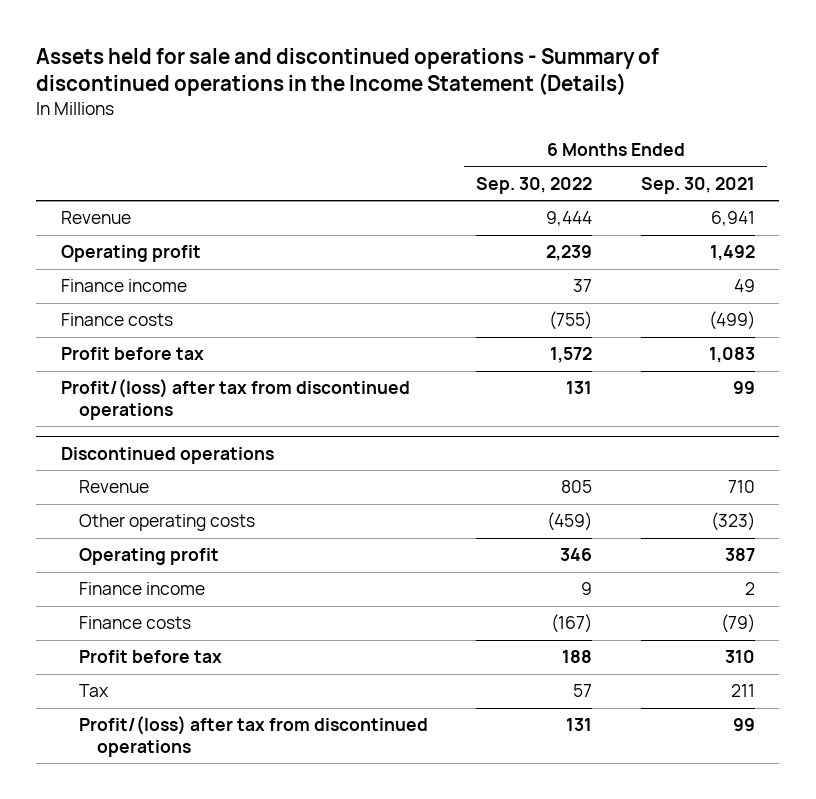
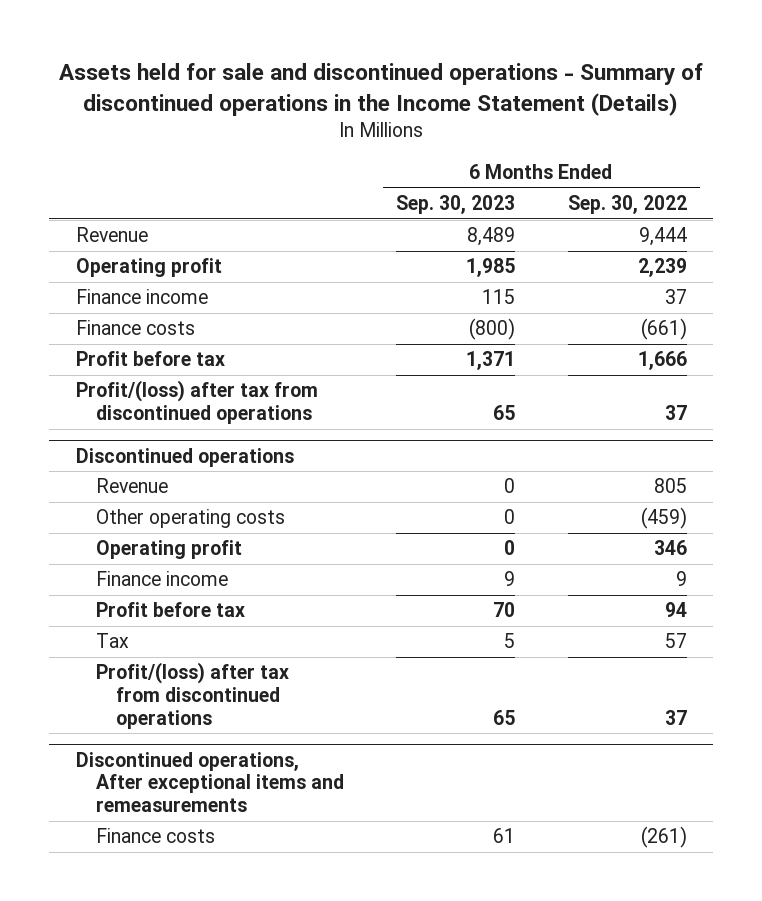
[640,176,755,194] Sep. 30, 2021 -> none
none -> [396,195,516,215] Sep. 30, 2023
[549,311,593,331] (755) -> [640,318,687,341] (661)
[550,347,593,364] 1,572 -> [637,351,687,371] 1,666
[566,381,593,395] 131 -> [664,405,687,421] 37
[78,616,191,630] Finance costs -> none
[562,650,593,664] 188 -> [664,602,687,618] 94
[566,718,593,732] 131 -> [664,709,687,725] 37
none -> [75,751,344,813] Discontinued operations, After exceptional items and remeasurements
none -> [95,828,215,844] Finance costs

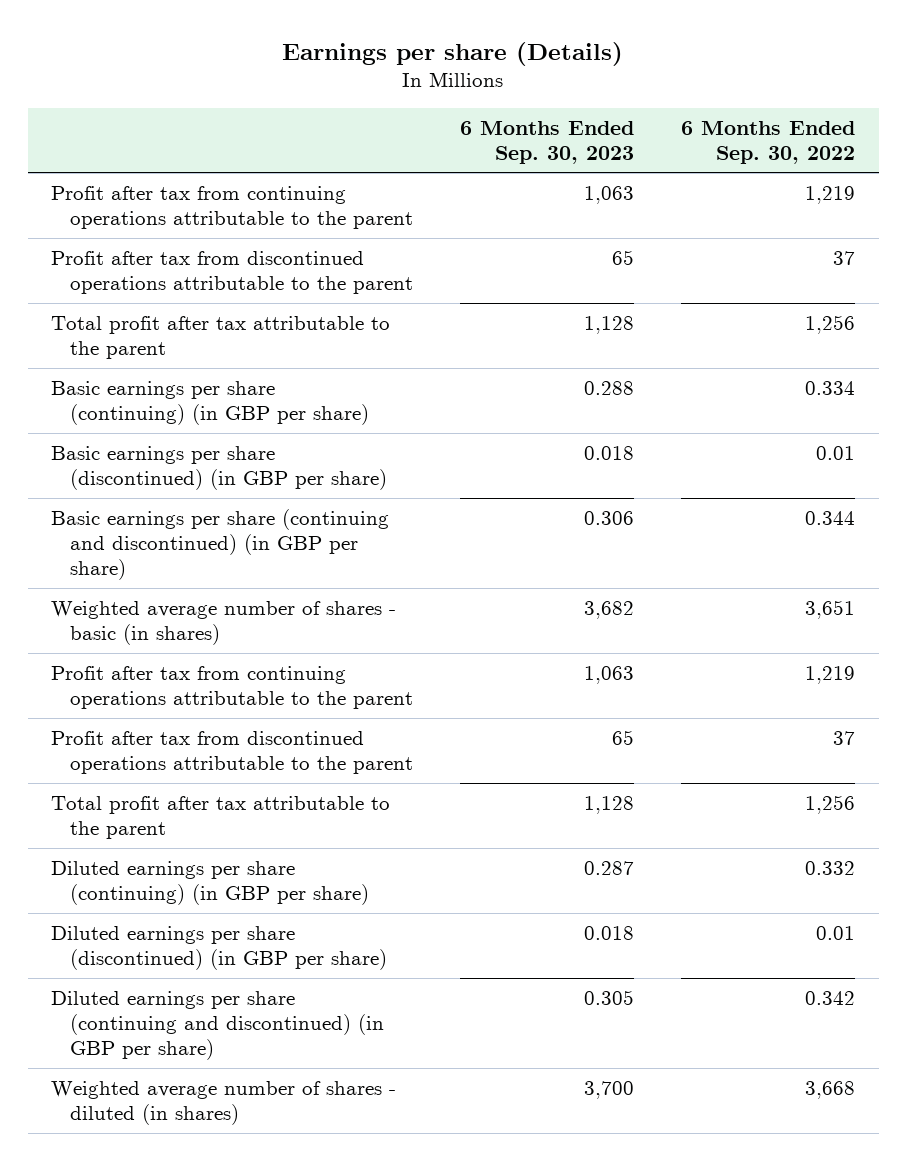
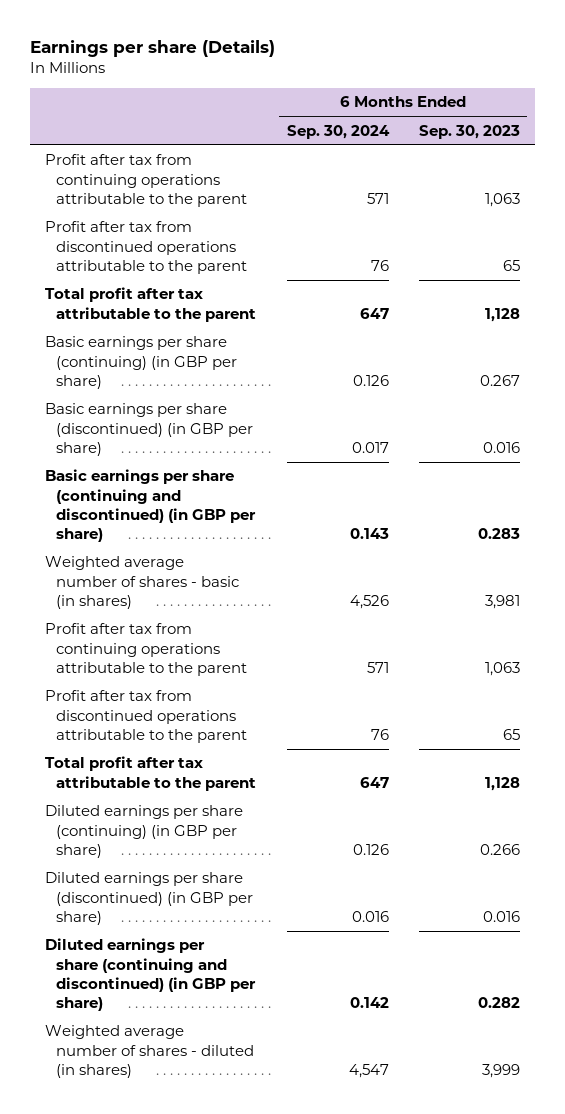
[681,120,856,164] 6 Months Ended Sep. 30, 2022 -> none
none -> [286,124,390,139] Sep. 30, 2024
[584,380,635,395] 0.288 -> [479,374,520,386] 0.267
[584,445,635,460] 0.018 -> [482,441,520,453] 0.016
[584,510,635,525] 0.306 -> [477,528,520,540] 0.283
[584,600,635,619] 3,682 -> [484,594,520,609] 3,981
[584,860,635,875] 0.287 -> [479,843,520,855] 0.266
[584,925,635,940] 0.018 -> [482,910,520,922] 0.016
[584,989,635,1005] 0.305 -> [477,997,520,1009] 0.282
[584,1080,635,1099] 3,700 -> [481,1063,520,1078] 3,999

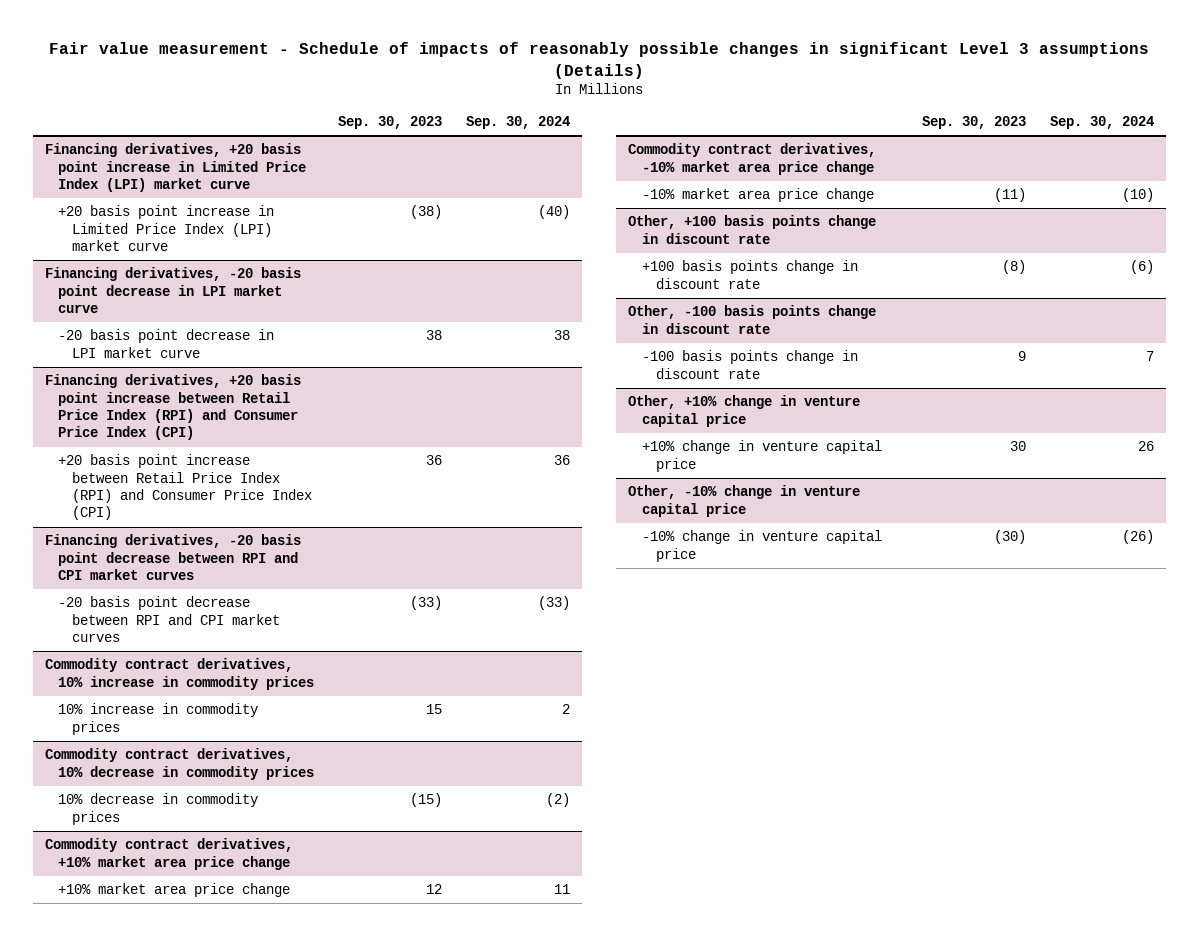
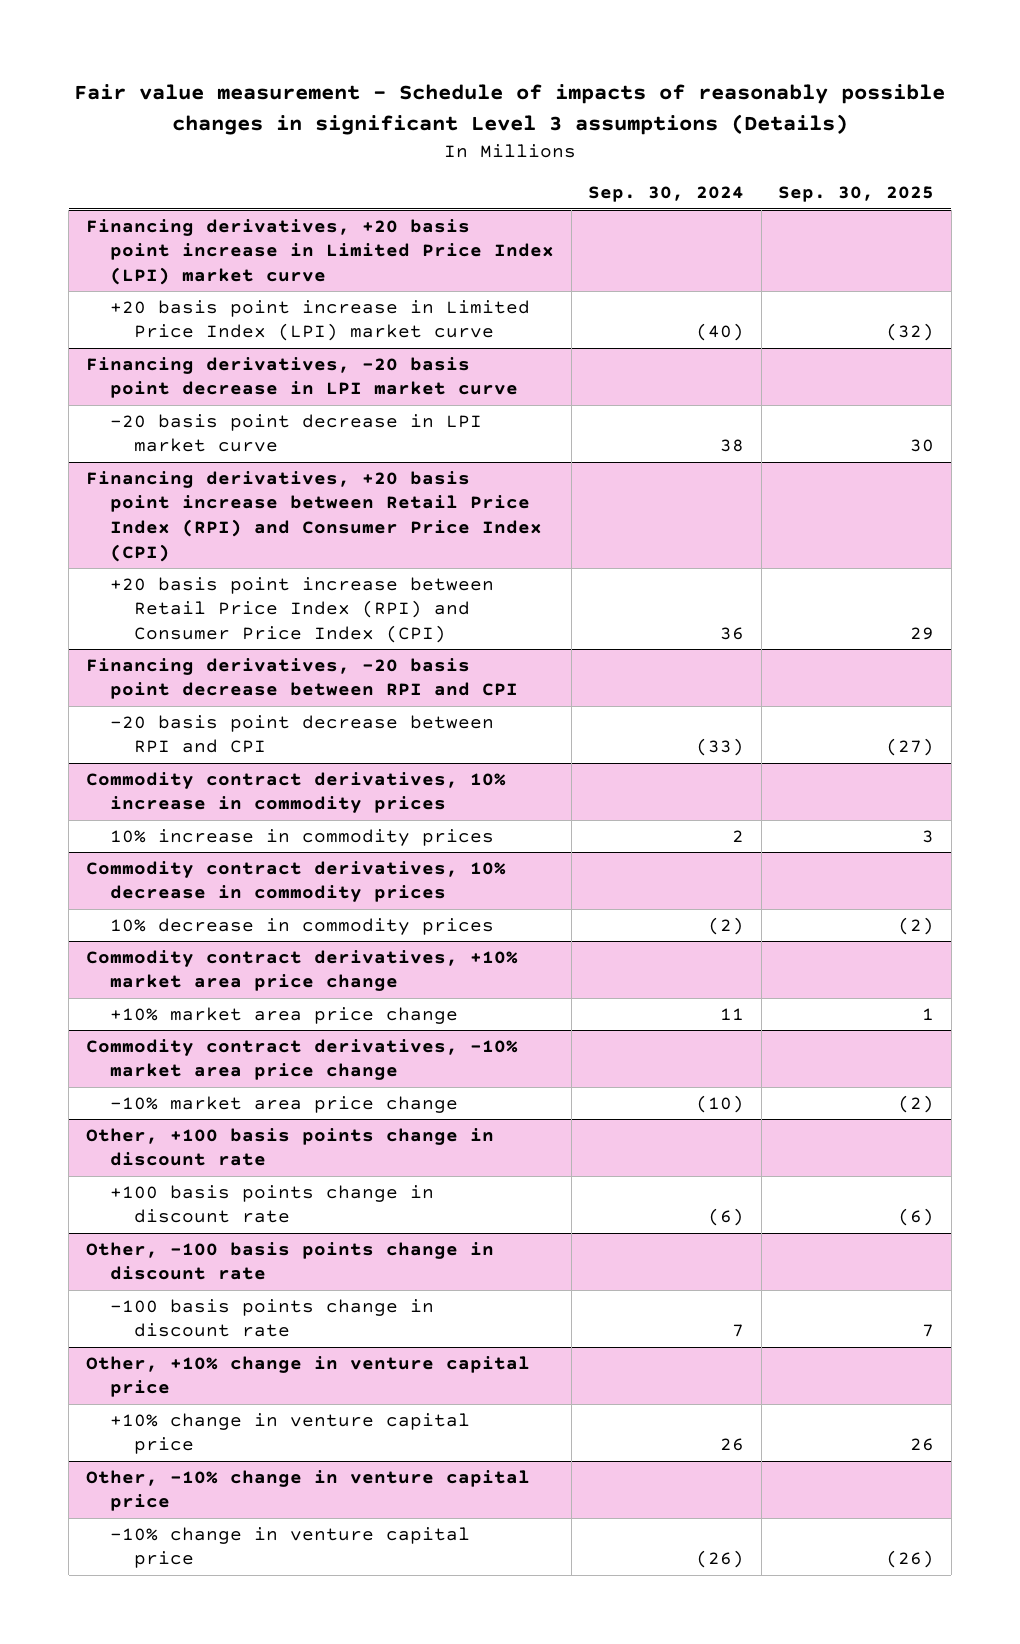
[338,116,443,130] Sep. 30, 2023 -> none
none -> [778,186,935,203] Sep. 30, 2025
[44,534,301,581] Financing derivatives, -20 basis point decrease between RPI and CPI market curves -> [85,657,519,700] Financing derivatives, -20 basis point decrease between RPI and CPI
[58,596,281,643] -20 basis point decrease between RPI and CPI market curves -> [110,714,495,754] -20 basis point decrease between RPI and CPI

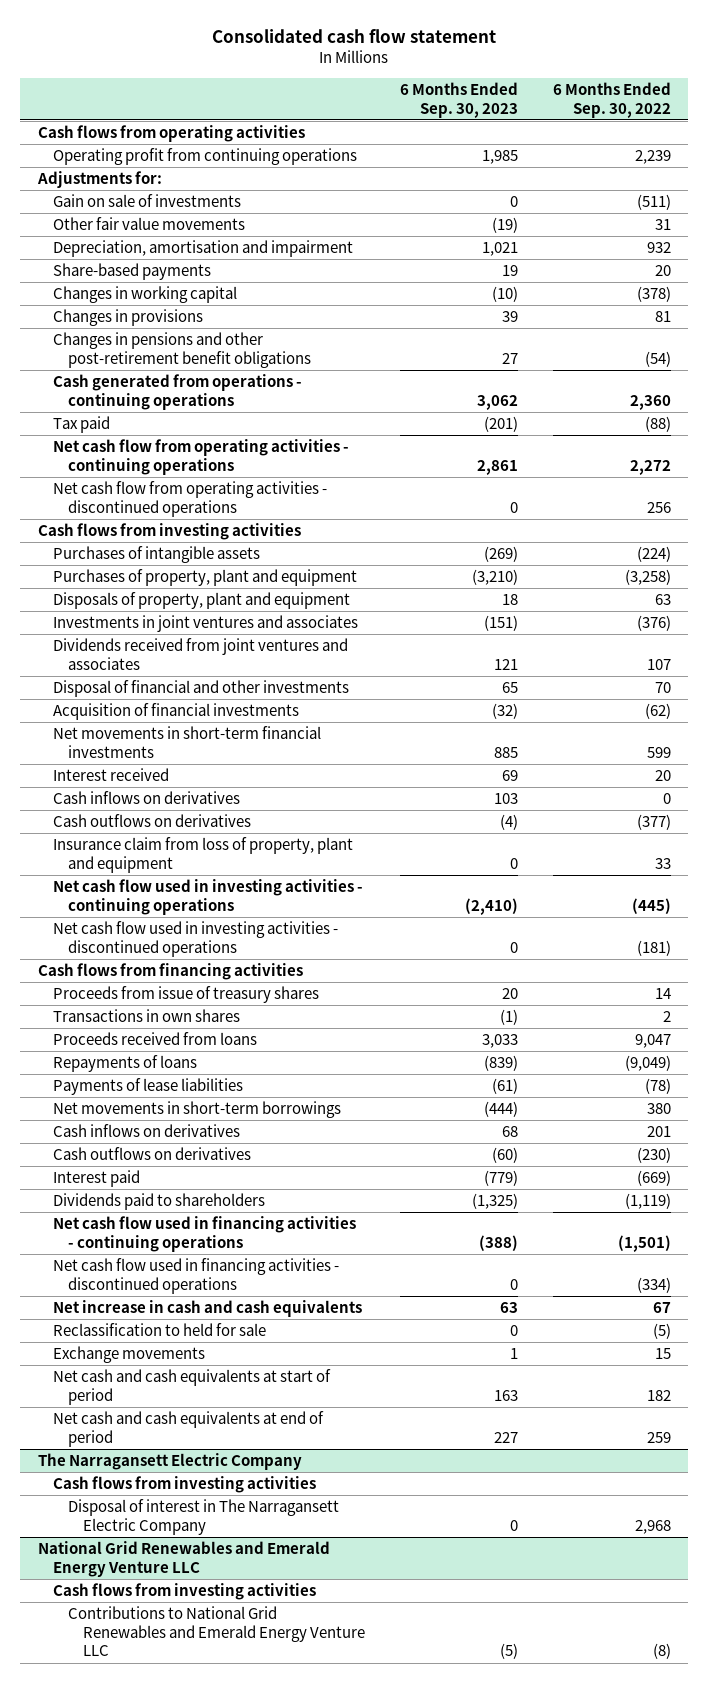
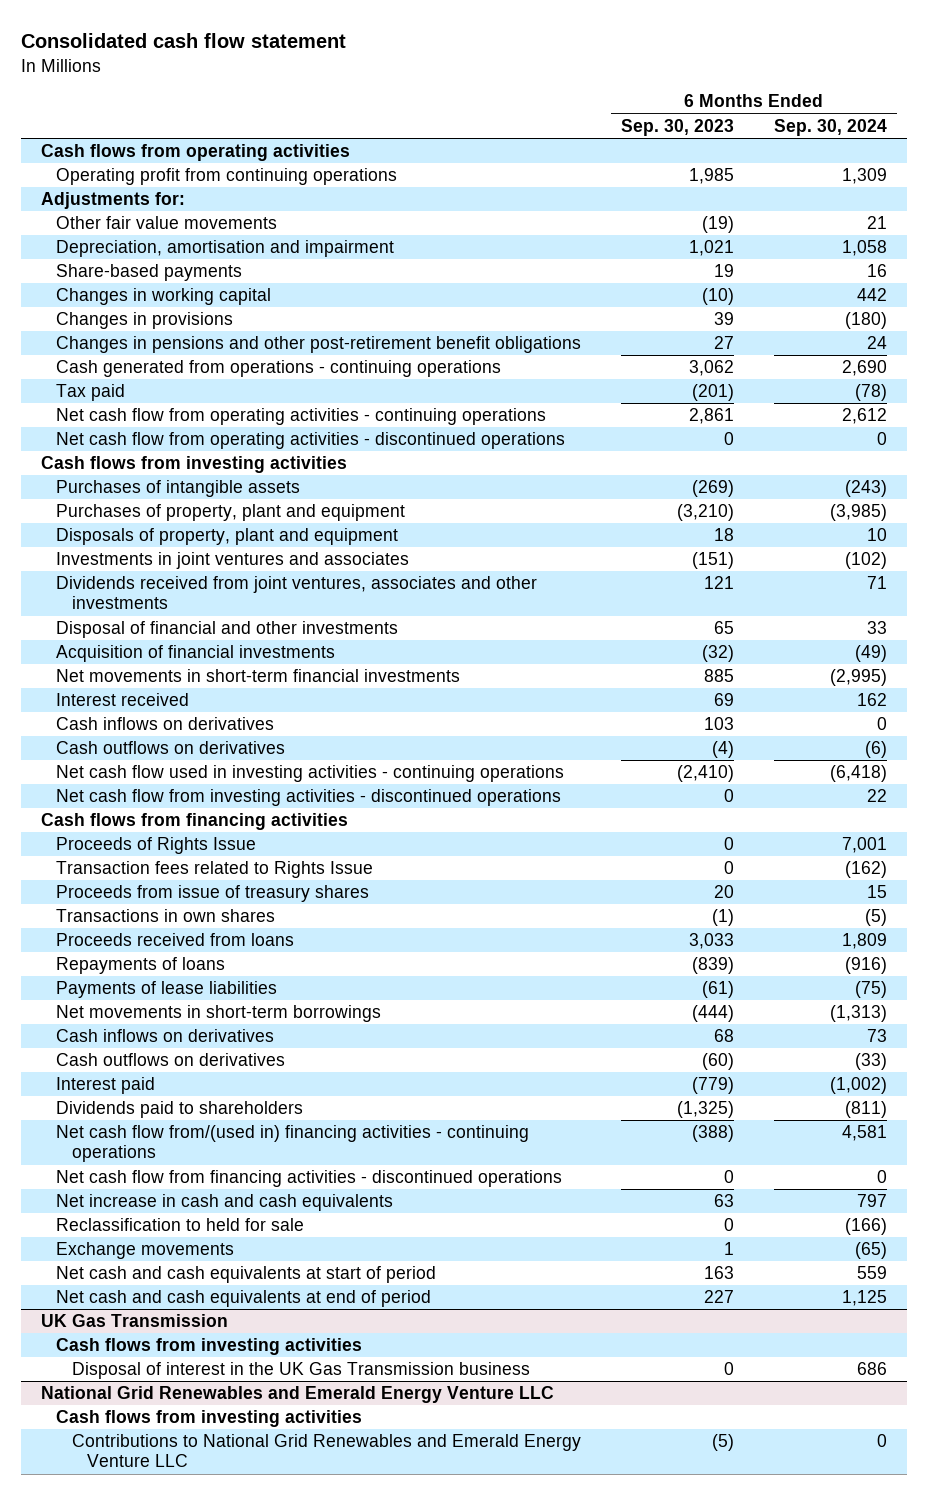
[552,81,671,118] 6 Months Ended Sep. 30, 2022 -> none
none -> [774,118,888,136] Sep. 30, 2024
[52,193,241,207] Gain on sale of investments -> none
[52,637,348,670] Dividends received from joint ventures and associates -> [56,576,538,610] Dividends received from joint ventures, associates and other investments
[52,836,353,873] Insurance claim from loss of property, plant and equipment -> none
[52,920,338,957] Net cash flow used in investing activities - discontinued operations -> [56,789,562,807] Net cash flow from investing activities - discontinued operations
none -> [56,837,257,855] Proceeds of Rights Issue
none -> [56,861,374,879] Transaction fees related to Rights Issue
[52,1215,356,1252] Net cash flow used in financing activities - continuing operations -> [56,1125,530,1163] Net cash flow from/(used in) financing activities - continuing operations
[52,1257,339,1294] Net cash flow used in financing activities - discontinued operations -> [56,1170,563,1188] Net cash flow from financing activities - discontinued operations
[37,1452,302,1470] The Narragansett Electric Company -> none
none -> [41,1314,229,1328] UK Gas Transmission
[67,1498,339,1535] Disposal of interest in The Narragansett Electric Company -> [71,1362,530,1380] Disposal of interest in the UK Gas Transmission business

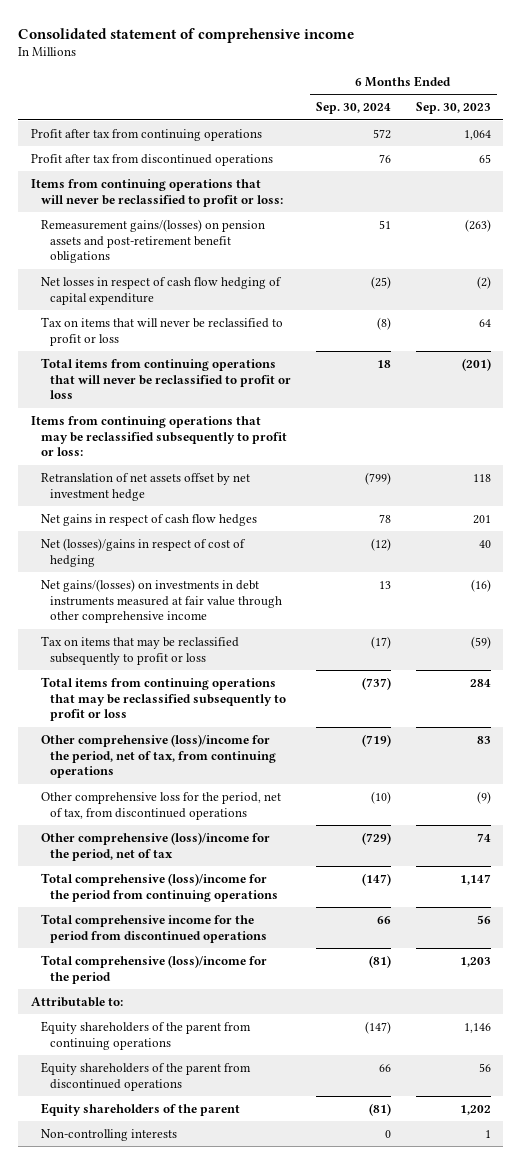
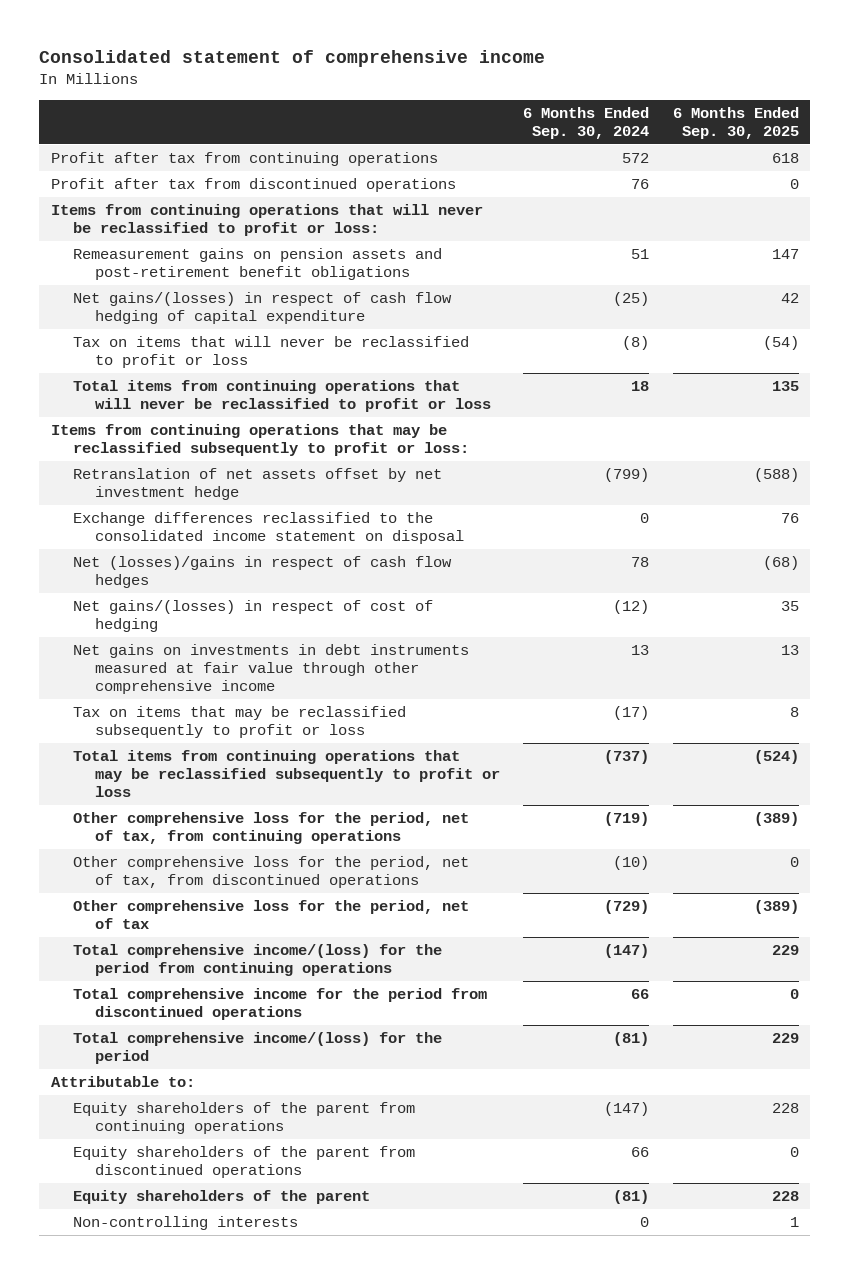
[415,102,491,115] Sep. 30, 2023 -> none
none -> [672,106,799,139] 6 Months Ended Sep. 30, 2025
[40,218,265,264] Remeasurement gains/(losses) on pension assets and post-retirement benefit obligations -> [73,248,443,281] Remeasurement gains on pension assets and post-retirement benefit obligations
[40,276,282,305] Net losses in respect of cash flow hedging of capital expenditure -> [73,292,453,325] Net gains/(losses) in respect of cash flow hedging of capital expenditure
none -> [73,512,465,545] Exchange differences reclassified to the consolidated income statement on disposal
[40,513,257,526] Net gains in respect of cash flow hedges -> [73,556,453,589] Net (losses)/gains in respect of cash flow hedges
[40,537,246,567] Net (losses)/gains in respect of cost of hedging -> [73,600,434,633] Net gains/(losses) in respect of cost of hedging
[40,578,283,624] Net gains/(losses) on investments in debt instruments measured at fair value through other comprehensive income -> [73,644,470,695] Net gains on investments in debt instruments measured at fair value through other comprehensive income
[40,733,277,779] Other comprehensive (loss)/income for the period, net of tax, from continuing operations -> [73,812,470,845] Other comprehensive loss for the period, net of tax, from continuing operations
[40,831,270,861] Other comprehensive (loss)/income for the period, net of tax -> [73,900,470,930] Other comprehensive loss for the period, net of tax
[40,872,279,902] Total comprehensive (loss)/income for the period from continuing operations -> [73,944,443,977] Total comprehensive income/(loss) for the period from continuing operations
[40,954,267,984] Total comprehensive (loss)/income for the period -> [73,1032,443,1065] Total comprehensive income/(loss) for the period

